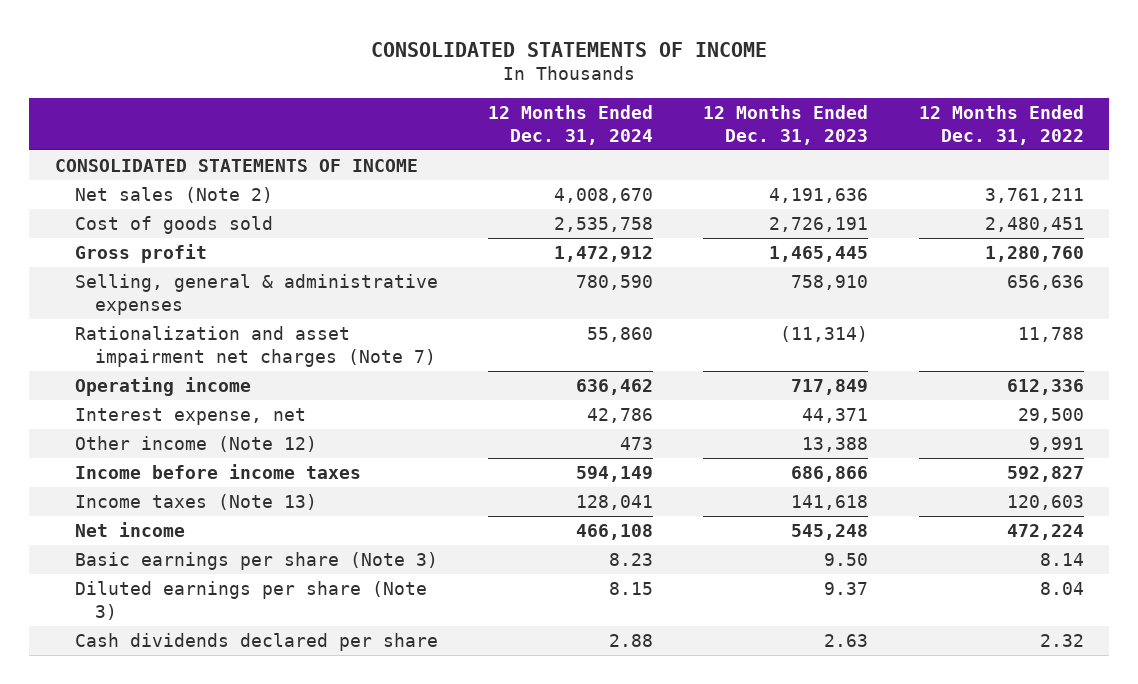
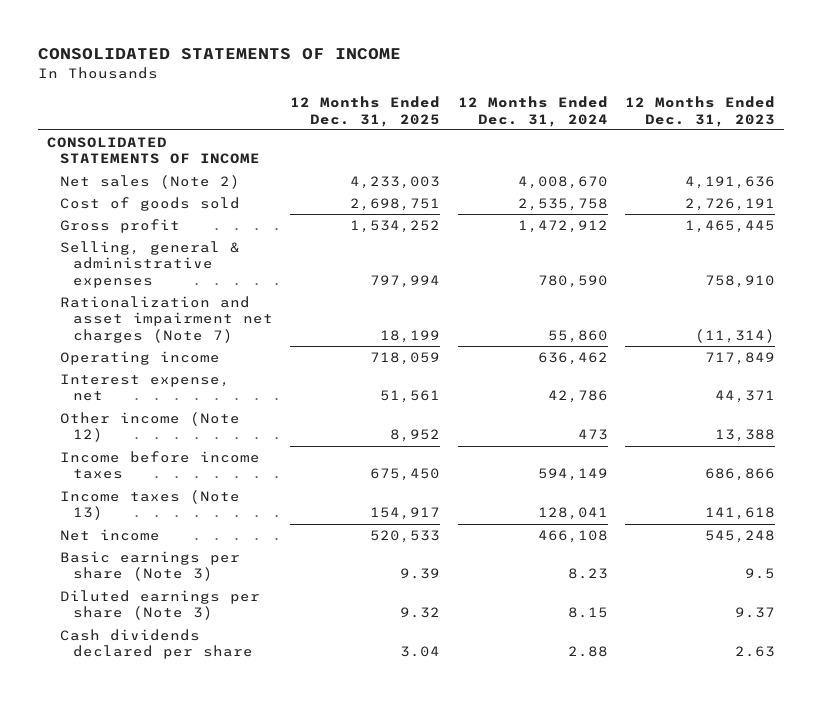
[918,104,1084,145] 12 Months Ended Dec. 31, 2022 -> none
none -> [290,96,441,127] 12 Months Ended Dec. 31, 2025
[824,552,869,566] 9.50 -> [745,568,776,580] 9.5

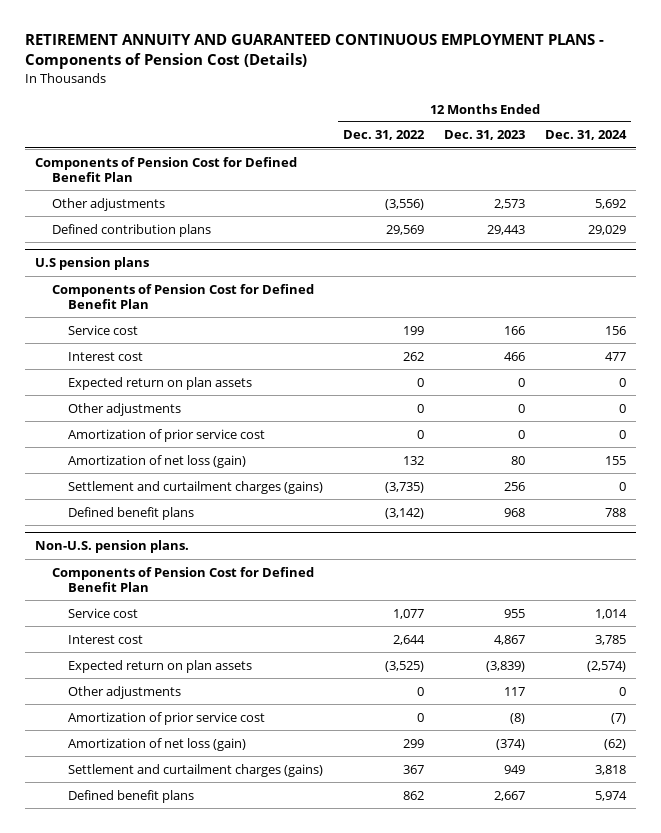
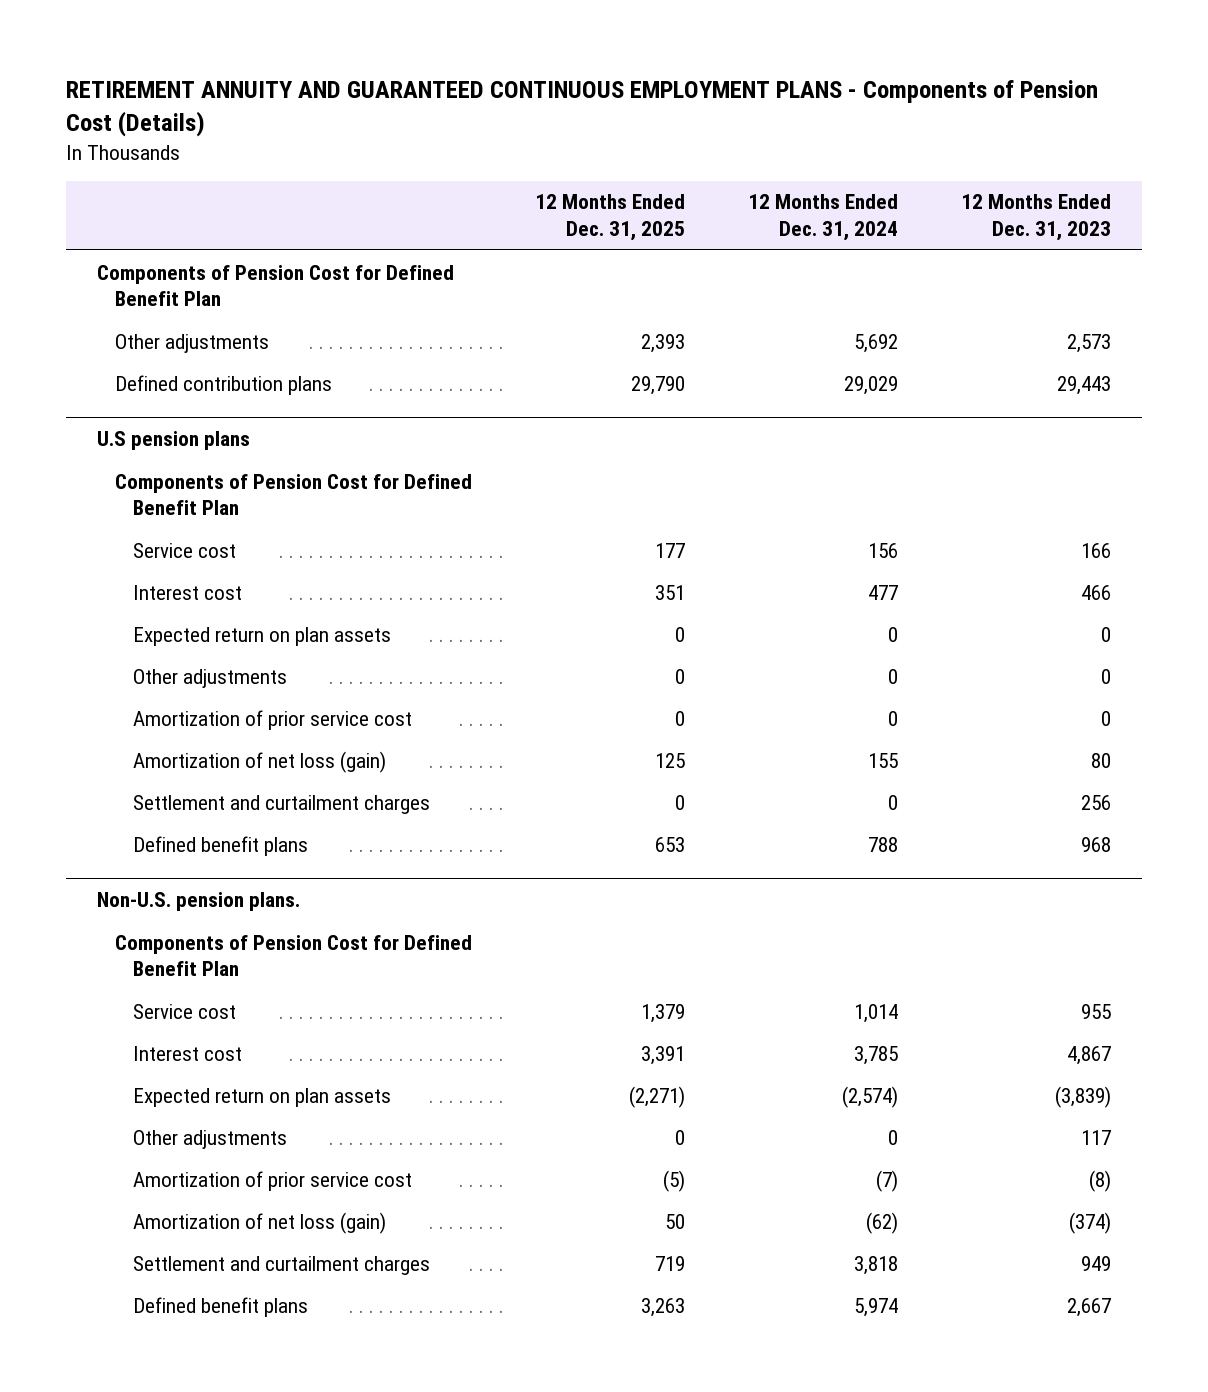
[343,130,426,141] Dec. 31, 2022 -> none
none -> [535,194,686,242] 12 Months Ended Dec. 31, 2025
[68,480,324,494] Settlement and curtailment charges (gains) -> [133,794,431,814] Settlement and curtailment charges
[68,763,324,777] Settlement and curtailment charges (gains) -> [133,1255,431,1275] Settlement and curtailment charges

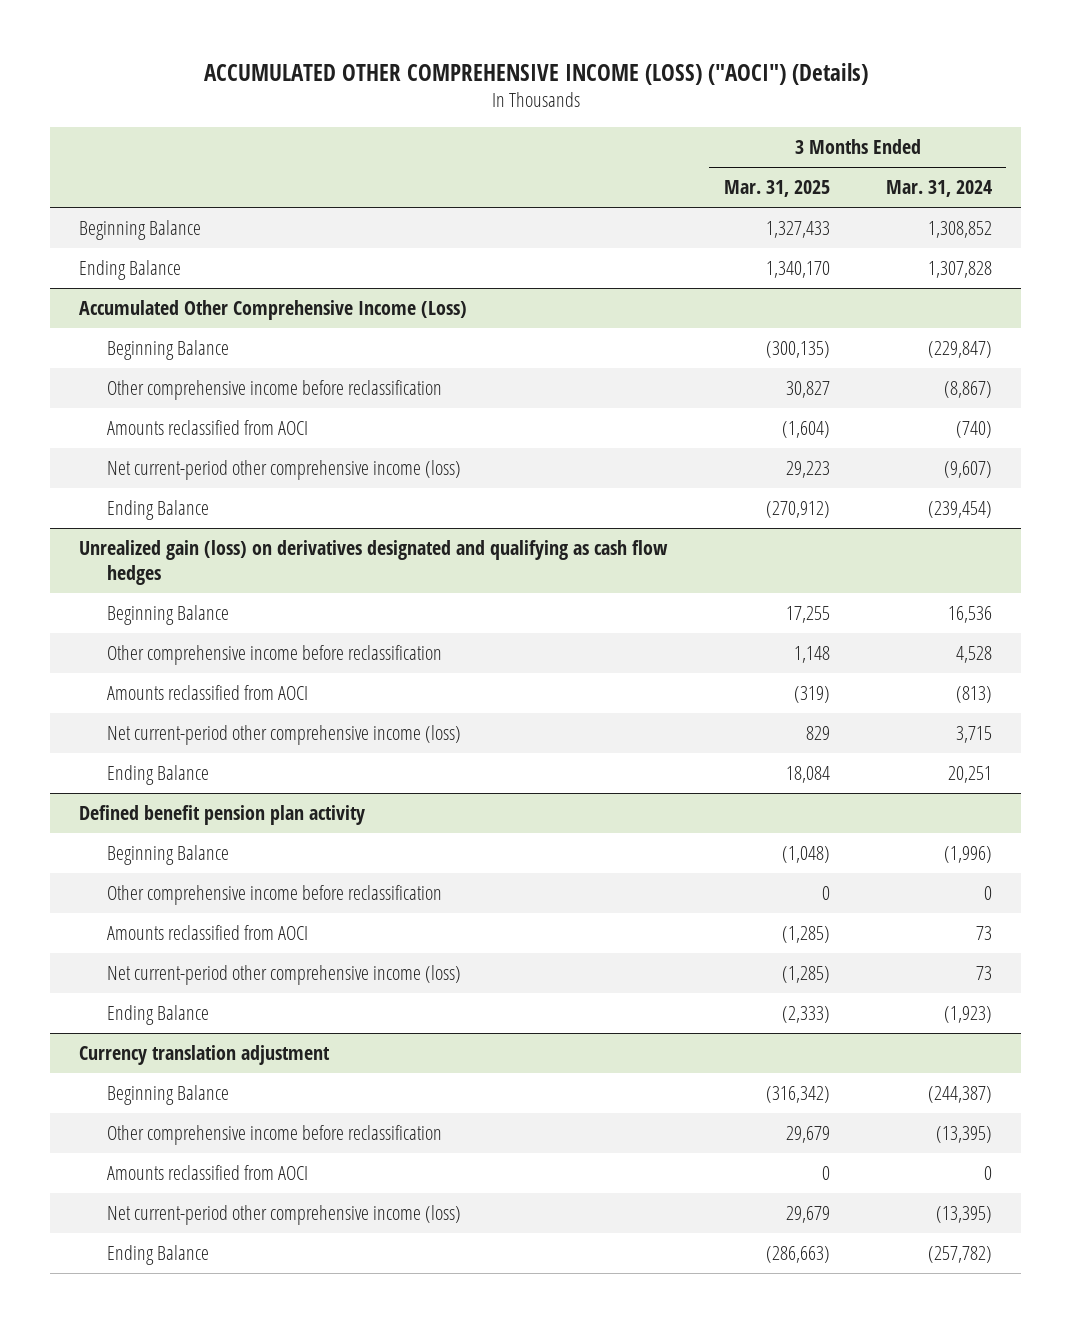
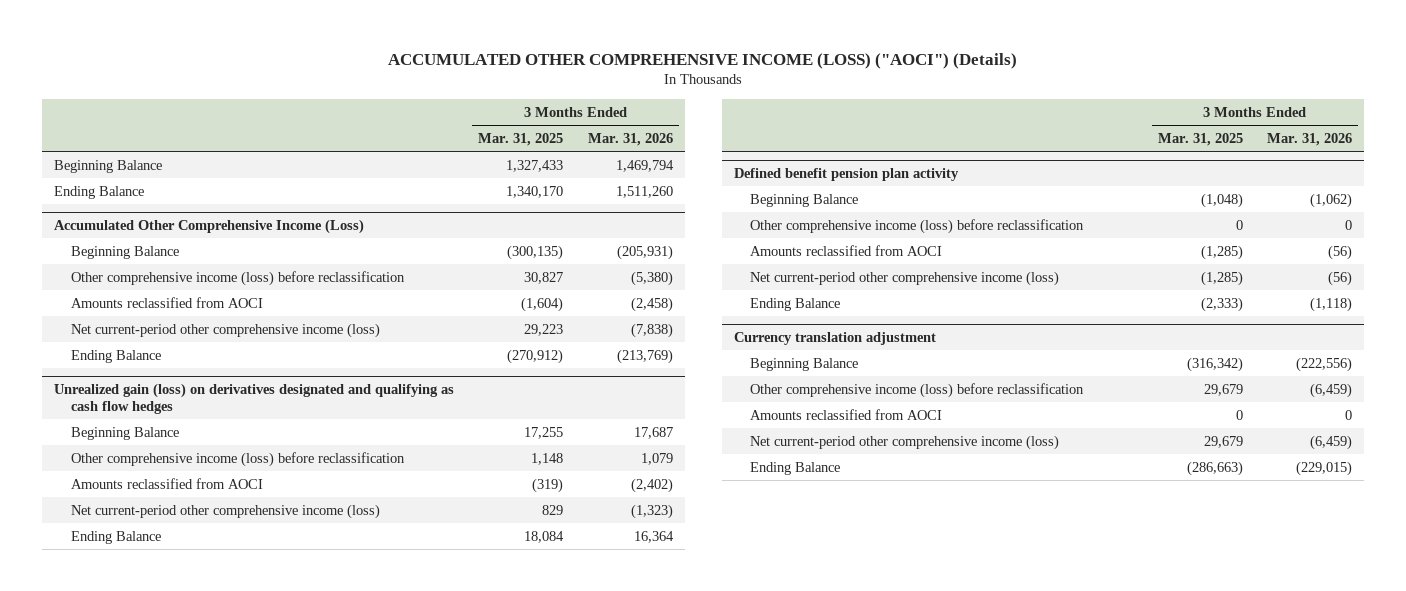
[886,180,993,198] Mar. 31, 2024 -> none
none -> [587,132,673,146] Mar. 31, 2026
[106,380,442,401] Other comprehensive income before reclassification -> [70,270,405,286] Other comprehensive income (loss) before reclassification
[106,645,442,666] Other comprehensive income before reclassification -> [70,451,405,467] Other comprehensive income (loss) before reclassification
[106,885,442,906] Other comprehensive income before reclassification -> [750,218,1085,234] Other comprehensive income (loss) before reclassification
[106,1125,442,1146] Other comprehensive income before reclassification -> [750,382,1085,398] Other comprehensive income (loss) before reclassification

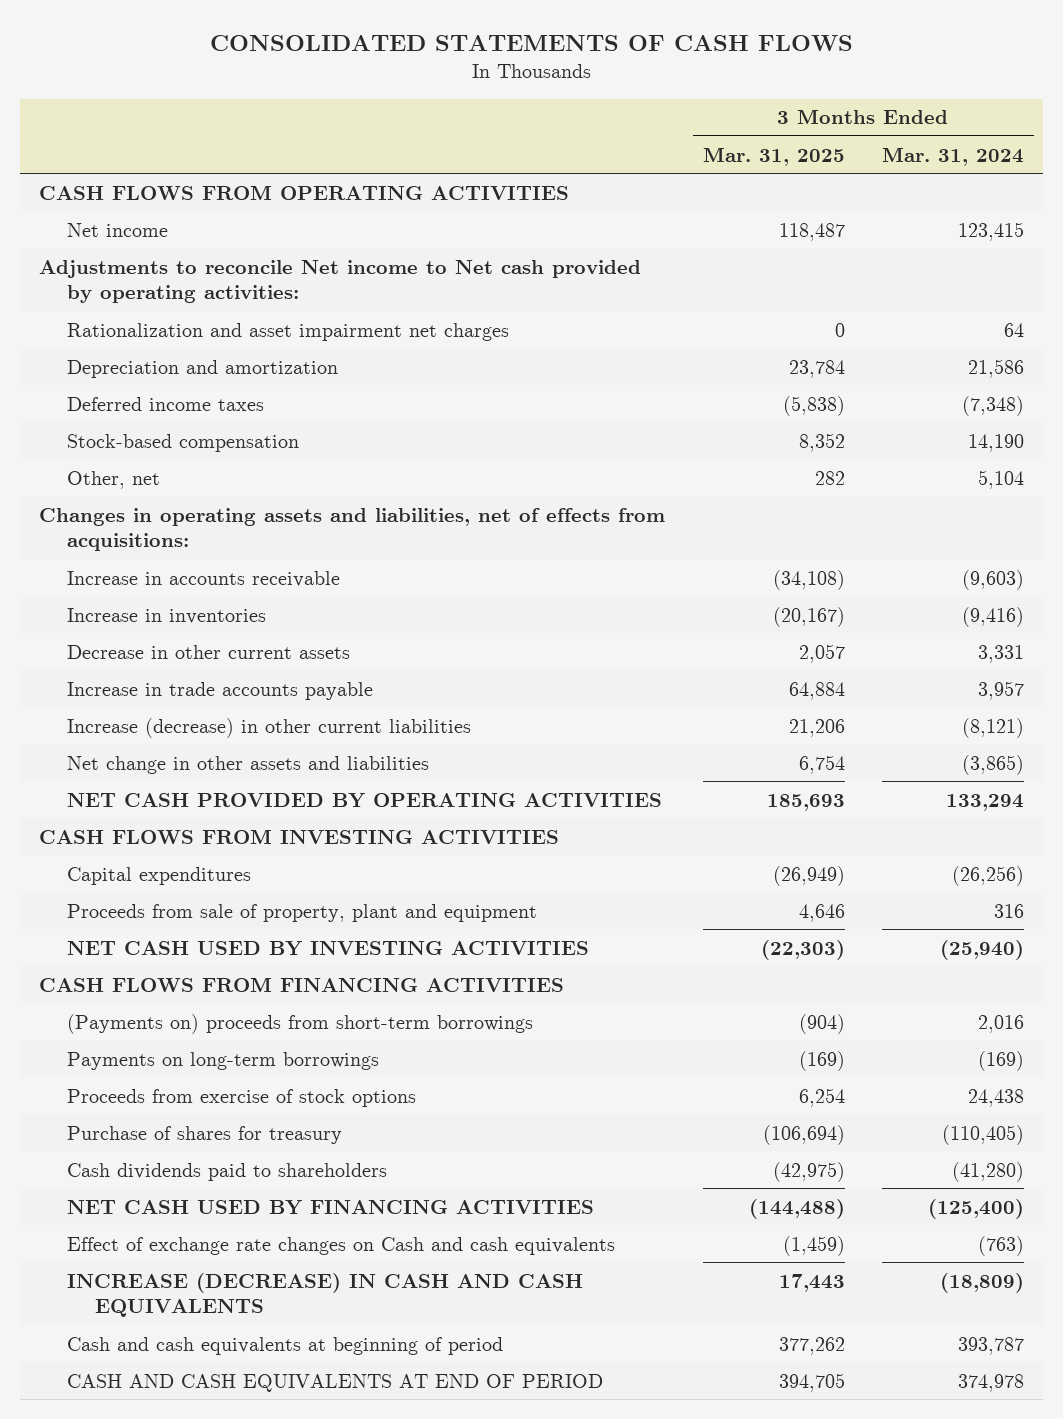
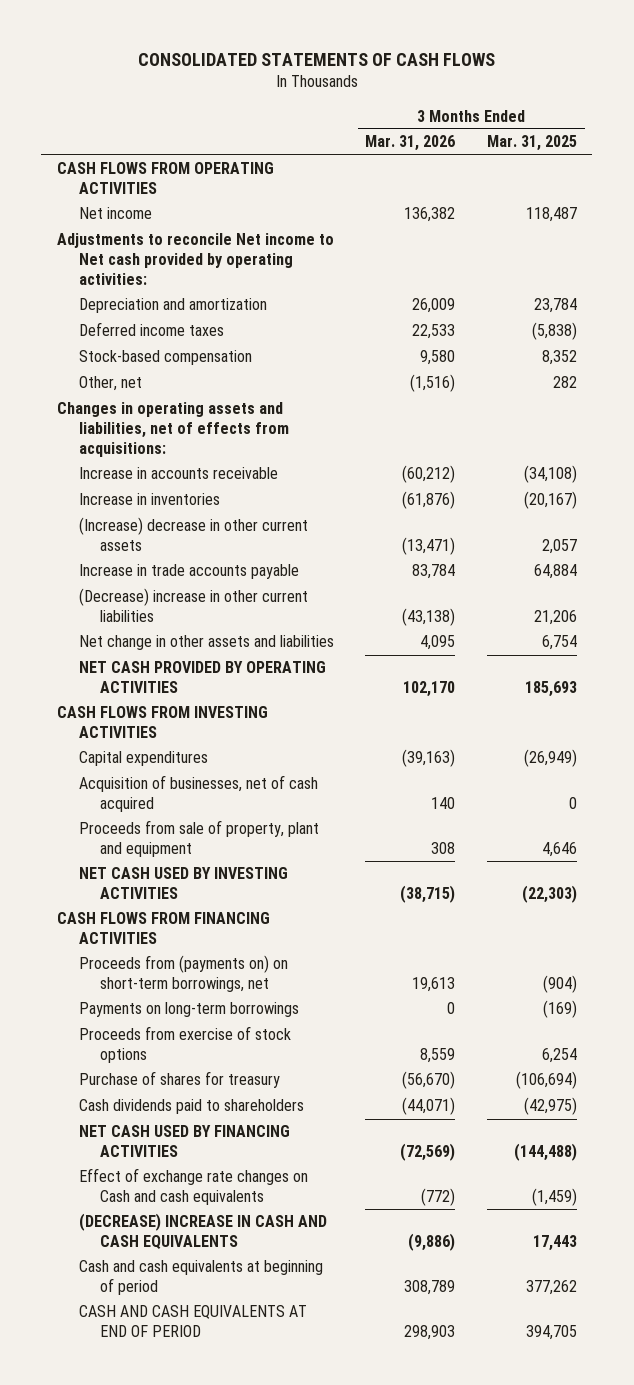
[882,146,1025,166] Mar. 31, 2024 -> none
none -> [365,135,456,152] Mar. 31, 2026
[66,322,509,341] Rationalization and asset impairment net charges -> none
[66,644,350,659] Decrease in other current assets -> [78,517,308,551] (Increase) decrease in other current assets
[66,717,471,738] Increase (decrease) in other current liabilities -> [78,588,308,622] (Decrease) increase in other current liabilities
none -> [78,775,318,812] Acquisition of businesses, net of cash acquired
[66,1013,533,1034] (Payments on) proceeds from short-term borrowings -> [78,955,288,992] Proceeds from (payments on) on short-term borrowings, net
[66,1272,583,1318] INCREASE (DECREASE) IN CASH AND CASH EQUIVALENTS -> [78,1213,327,1249] (DECREASE) INCREASE IN CASH AND CASH EQUIVALENTS

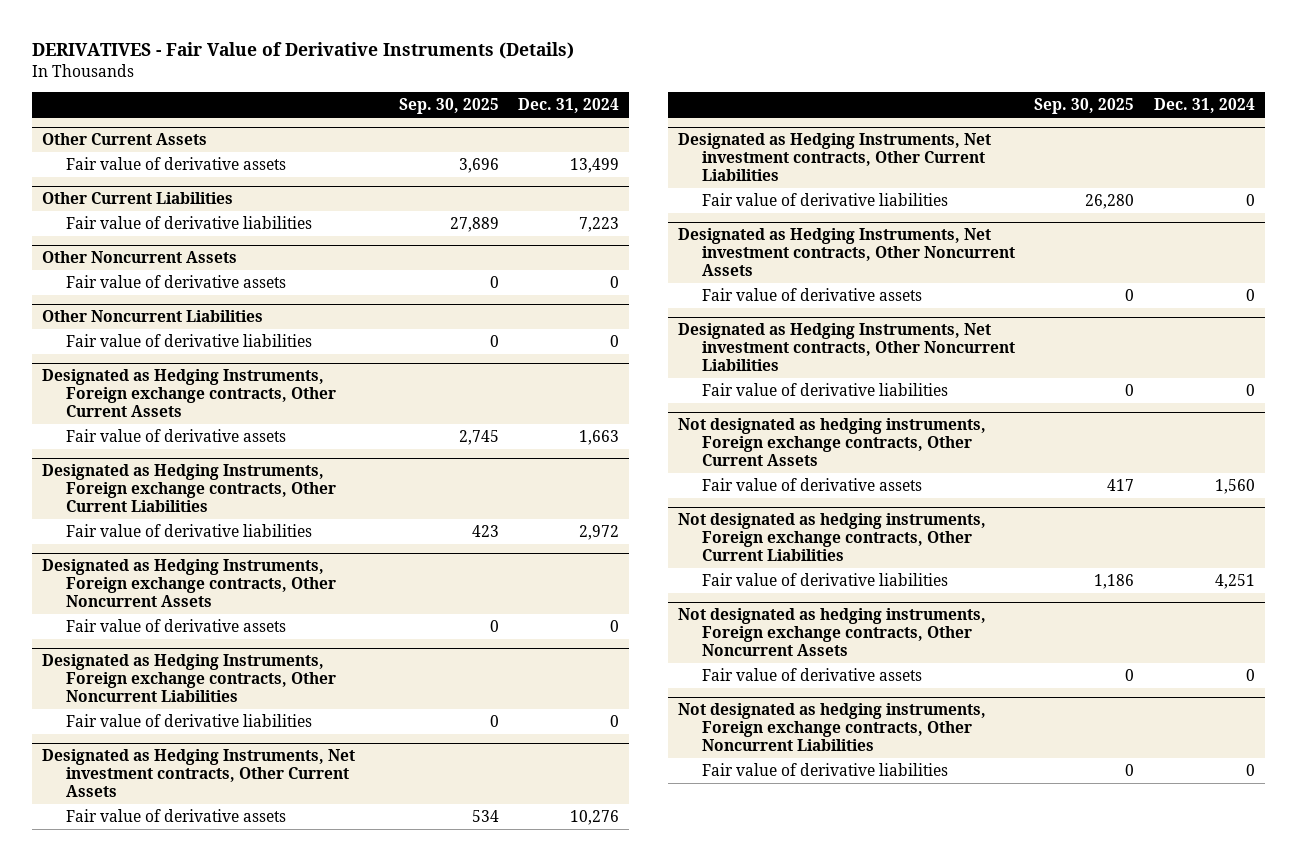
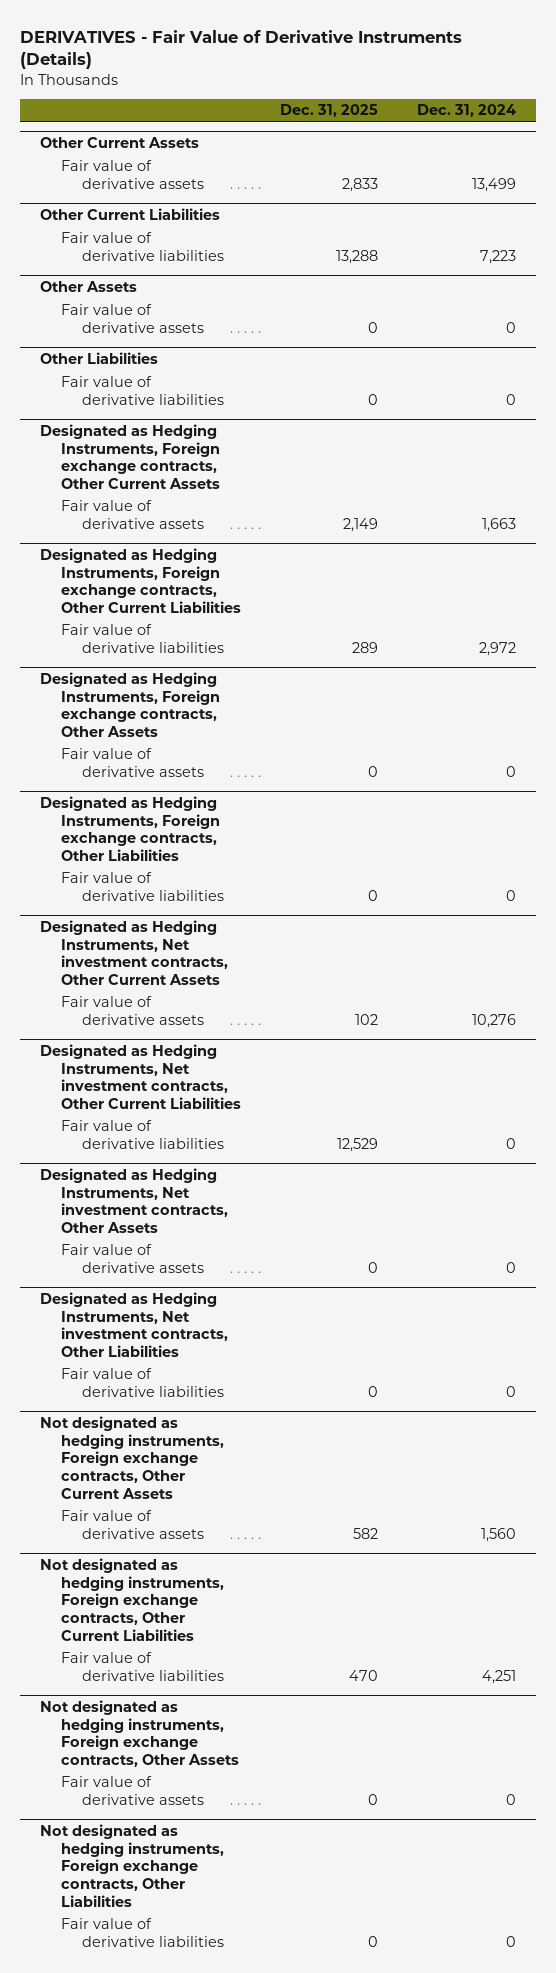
[398,98,499,115] Sep. 30, 2025 -> none
none -> [280,104,379,118] Dec. 31, 2025
[41,251,237,264] Other Noncurrent Assets -> [39,281,137,293] Other Assets
[41,310,263,323] Other Noncurrent Liabilities -> [39,352,158,365] Other Liabilities
[41,559,337,608] Designated as Hedging Instruments, Foreign exchange contracts, Other Noncurrent Assets -> [39,672,221,738] Designated as Hedging Instruments, Foreign exchange contracts, Other Assets
[41,654,337,703] Designated as Hedging Instruments, Foreign exchange contracts, Other Noncurrent Liabilities -> [39,796,221,862] Designated as Hedging Instruments, Foreign exchange contracts, Other Liabilities
[677,228,1015,277] Designated as Hedging Instruments, Net investment contracts, Other Noncurrent Assets -> [39,1168,229,1234] Designated as Hedging Instruments, Net investment contracts, Other Assets
[677,323,1015,372] Designated as Hedging Instruments, Net investment contracts, Other Noncurrent Liabilities -> [39,1292,229,1358] Designated as Hedging Instruments, Net investment contracts, Other Liabilities
[677,608,986,657] Not designated as hedging instruments, Foreign exchange contracts, Other Noncurrent Assets -> [39,1700,240,1768] Not designated as hedging instruments, Foreign exchange contracts, Other Assets
[677,703,986,752] Not designated as hedging instruments, Foreign exchange contracts, Other Noncurrent Liabilities -> [39,1824,225,1907] Not designated as hedging instruments, Foreign exchange contracts, Other Liabilities

